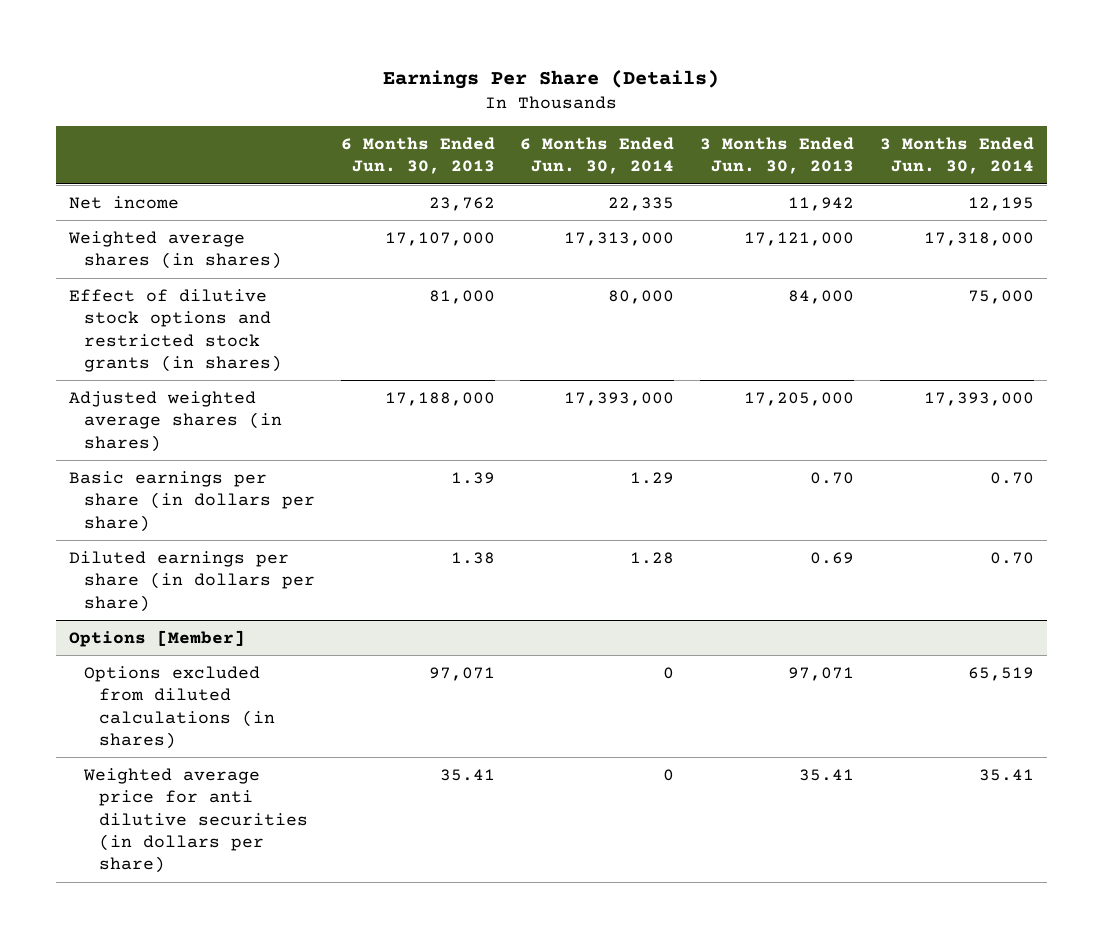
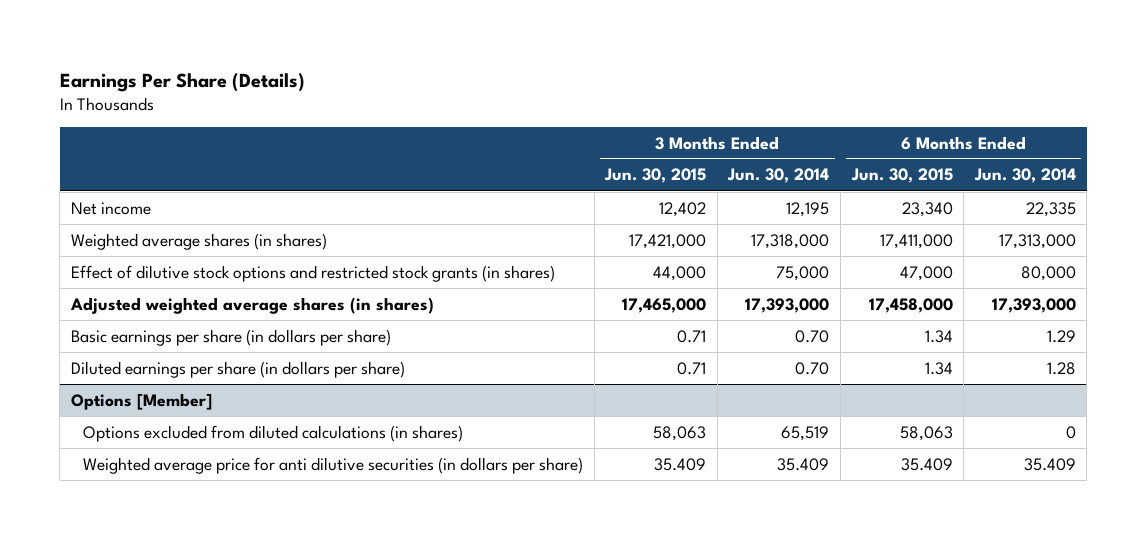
[340,137,495,175] 6 Months Ended Jun. 30, 2013 -> none
[700,137,855,175] 3 Months Ended Jun. 30, 2013 -> none
none -> [604,168,707,184] Jun. 30, 2015
none -> [850,168,953,184] Jun. 30, 2015
[663,768,675,781] 0 -> [1023,457,1076,471] 35.409
[978,768,1034,781] 35.41 -> [777,457,830,471] 35.409

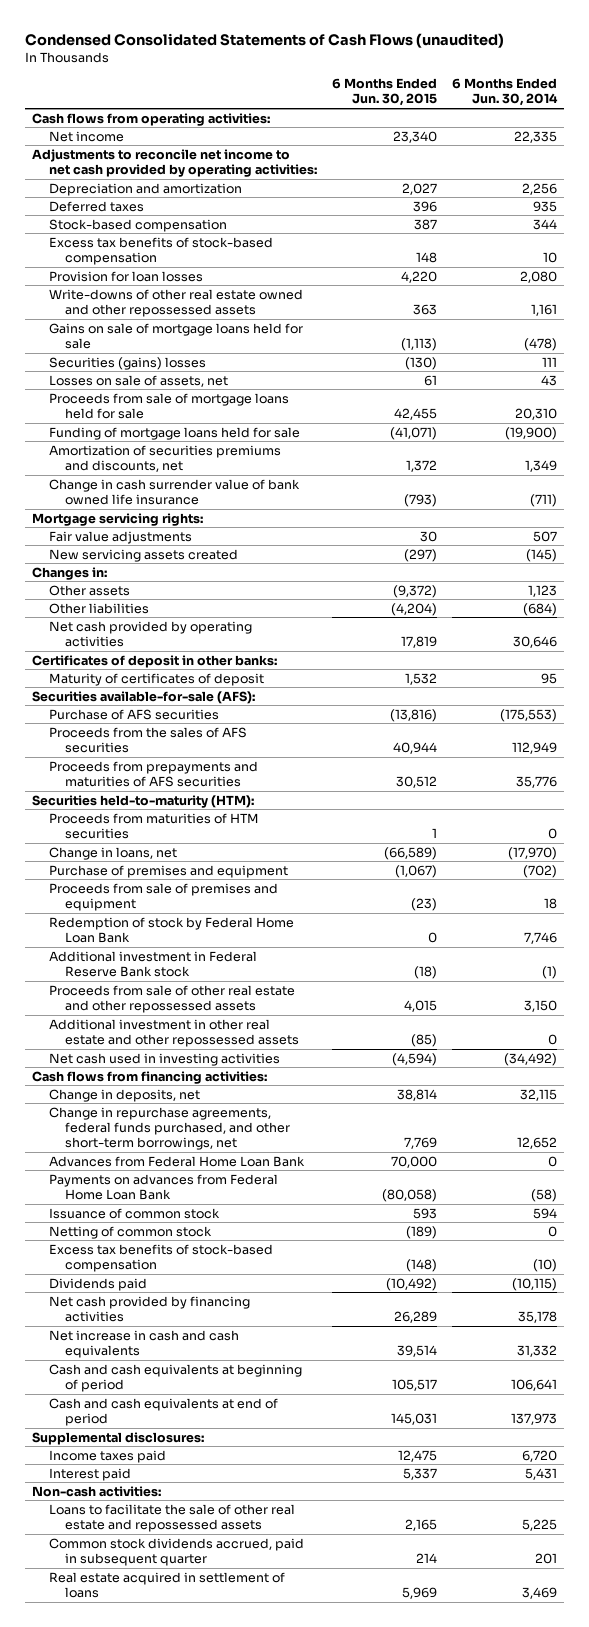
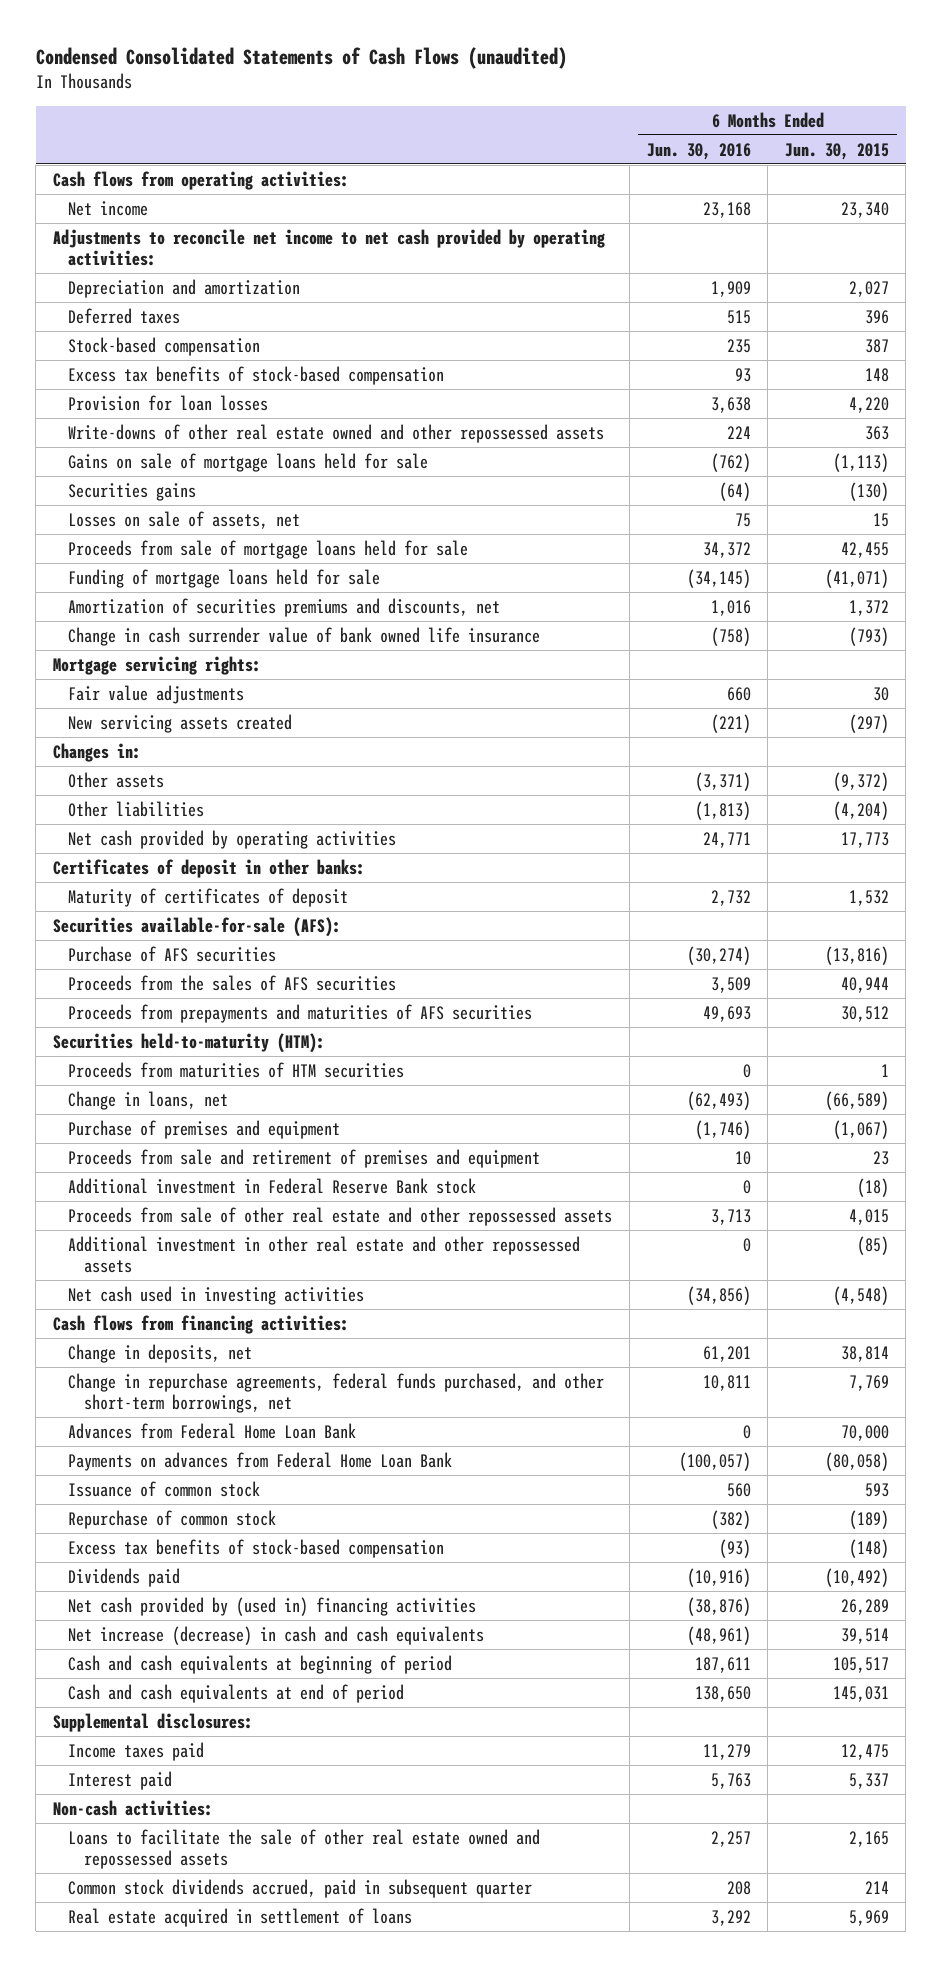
[451,78,558,107] 6 Months Ended Jun. 30, 2014 -> none
none -> [646,142,751,160] Jun. 30, 2016
[48,356,206,370] Securities (gains) losses -> [68,482,197,501] Securities gains
[423,374,437,386] 61 -> [872,512,889,527] 15
[400,636,437,649] 17,819 -> [840,831,889,848] 17,773
[48,916,294,944] Redemption of stock by Federal Home Loan Bank -> none
[48,882,278,912] Proceeds from sale of premises and equipment -> [68,1148,541,1168] Proceeds from sale and retirement of premises and equipment
[410,898,437,912] (23) -> [872,1150,889,1165] 23
[391,1052,437,1066] (4,594) -> [832,1285,889,1305] (4,548)
[48,1225,212,1239] Netting of common stock -> [68,1509,277,1529] Repurchase of common stock
[48,1295,250,1323] Net cash provided by financing activities -> [68,1596,477,1616] Net cash provided by (used in) financing activities
[48,1329,239,1359] Net increase in cash and cash equivalents -> [68,1625,485,1645] Net increase (decrease) in cash and cash equivalents
[48,1503,295,1533] Loans to facilitate the sale of other real estate and repossessed assets -> [68,1828,541,1870] Loans to facilitate the sale of other real estate owned and repossessed assets

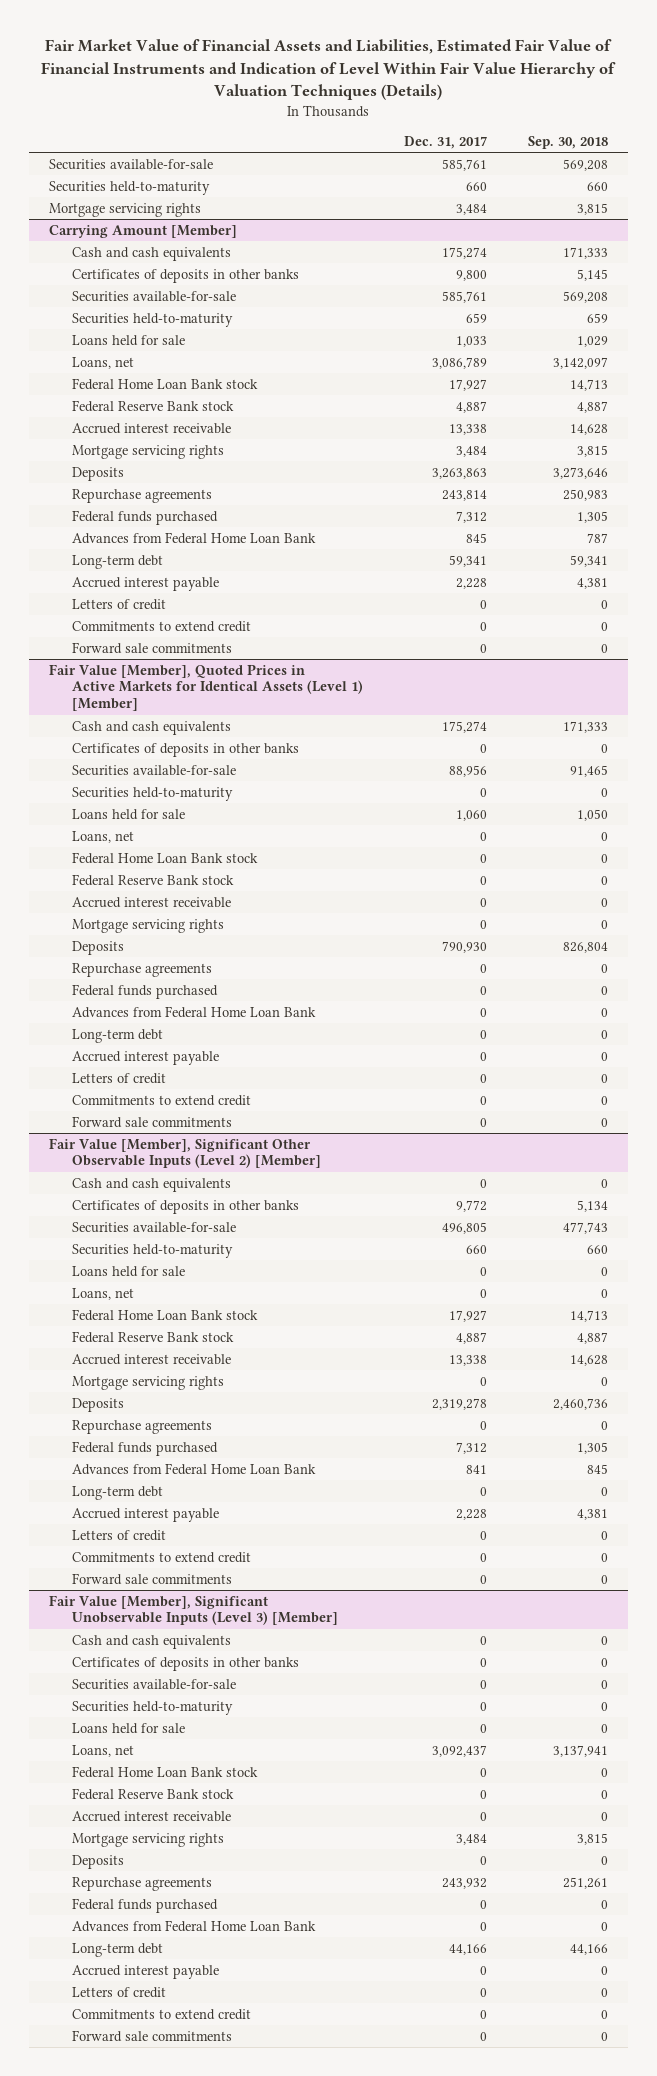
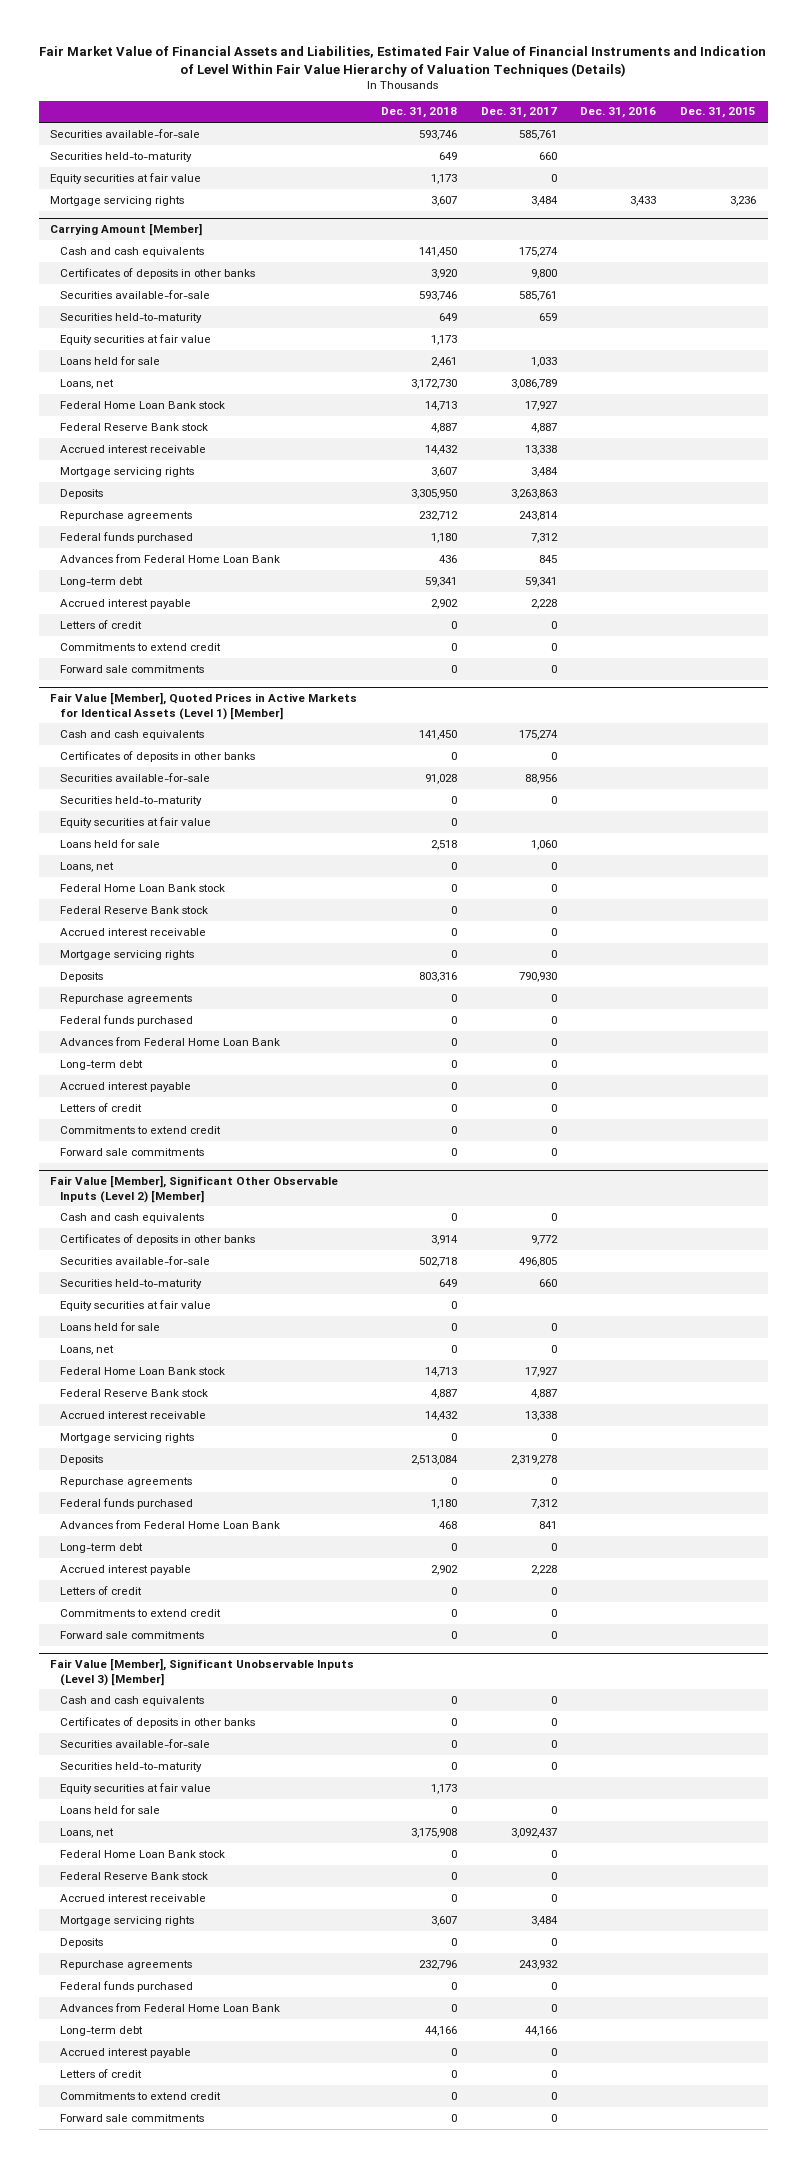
[527,136,608,150] Sep. 30, 2018 -> none
none -> [381,107,458,119] Dec. 31, 2018
none -> [580,107,657,119] Dec. 31, 2016
none -> [680,107,757,119] Dec. 31, 2015
none -> [50,172,202,184] Equity securities at fair value
none -> [59,333,211,345] Equity securities at fair value
none -> [59,816,211,828] Equity securities at fair value
none -> [59,1299,211,1311] Equity securities at fair value
none -> [59,1782,211,1794] Equity securities at fair value

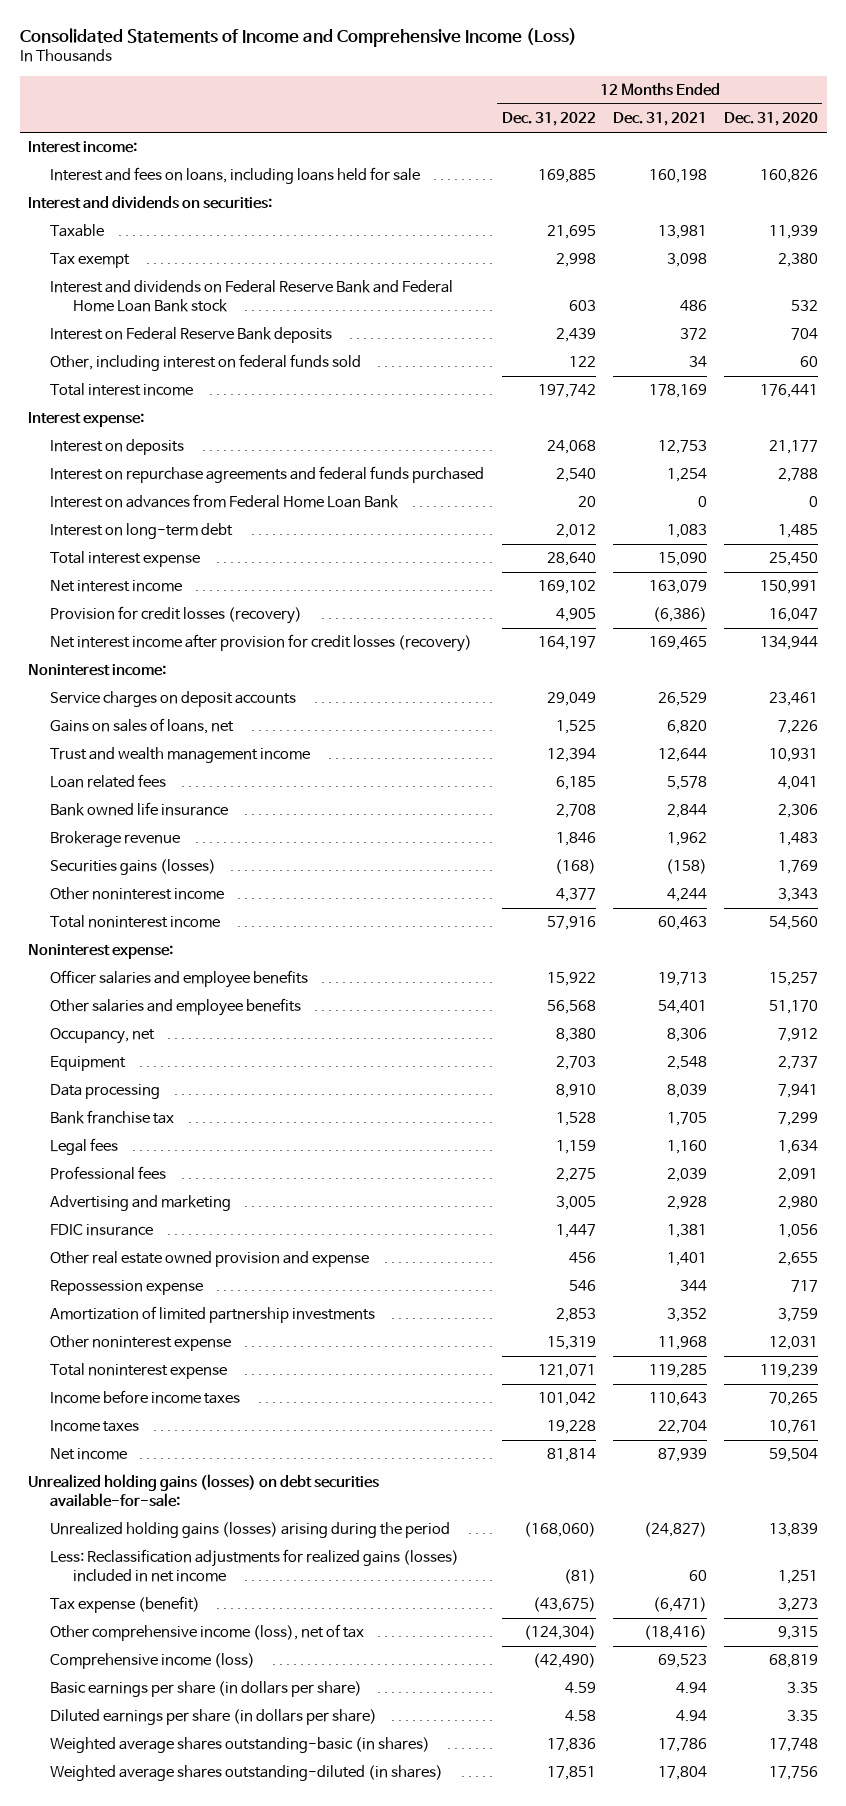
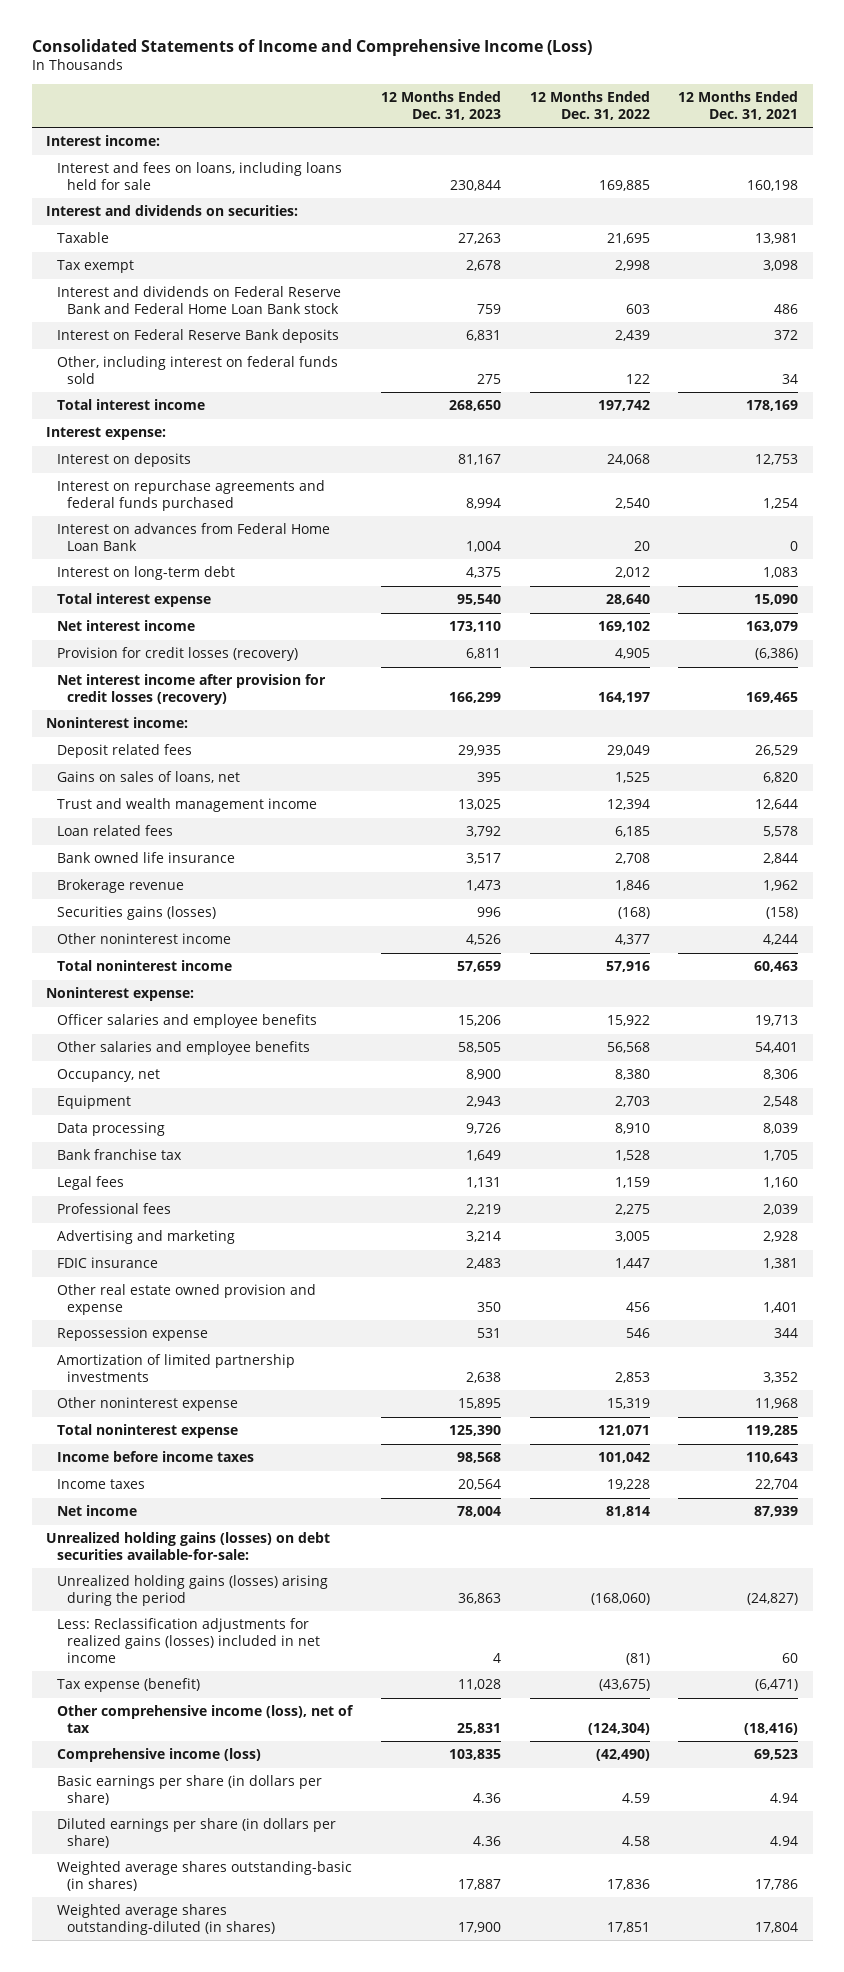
[724,112,819,127] Dec. 31, 2020 -> none
none -> [380,90,501,120] 12 Months Ended Dec. 31, 2023
[50,691,297,708] Service charges on deposit accounts -> [56,744,192,759] Deposit related fees

